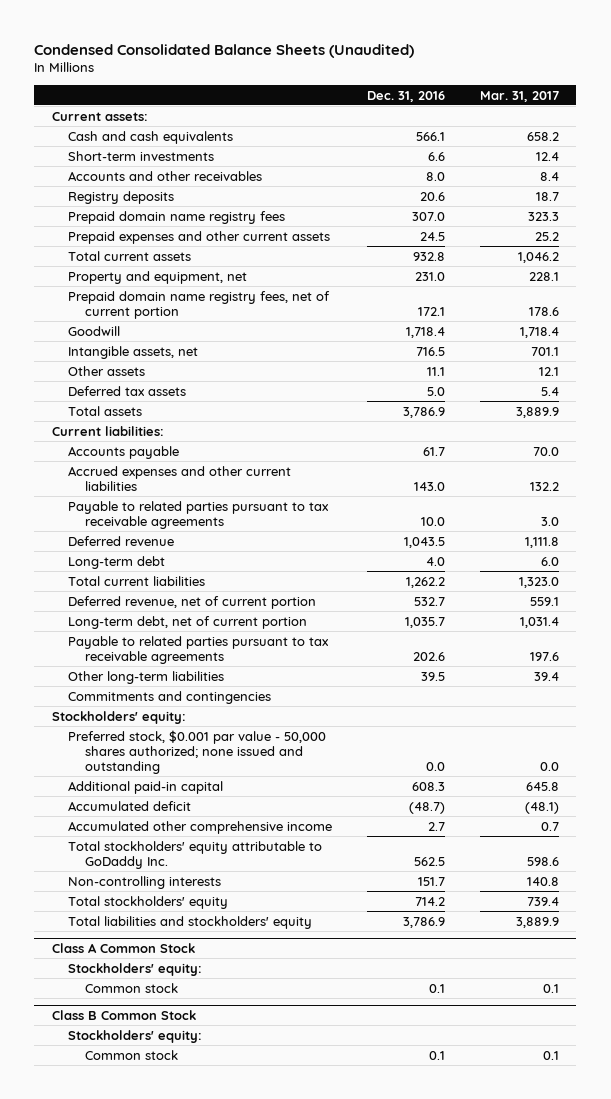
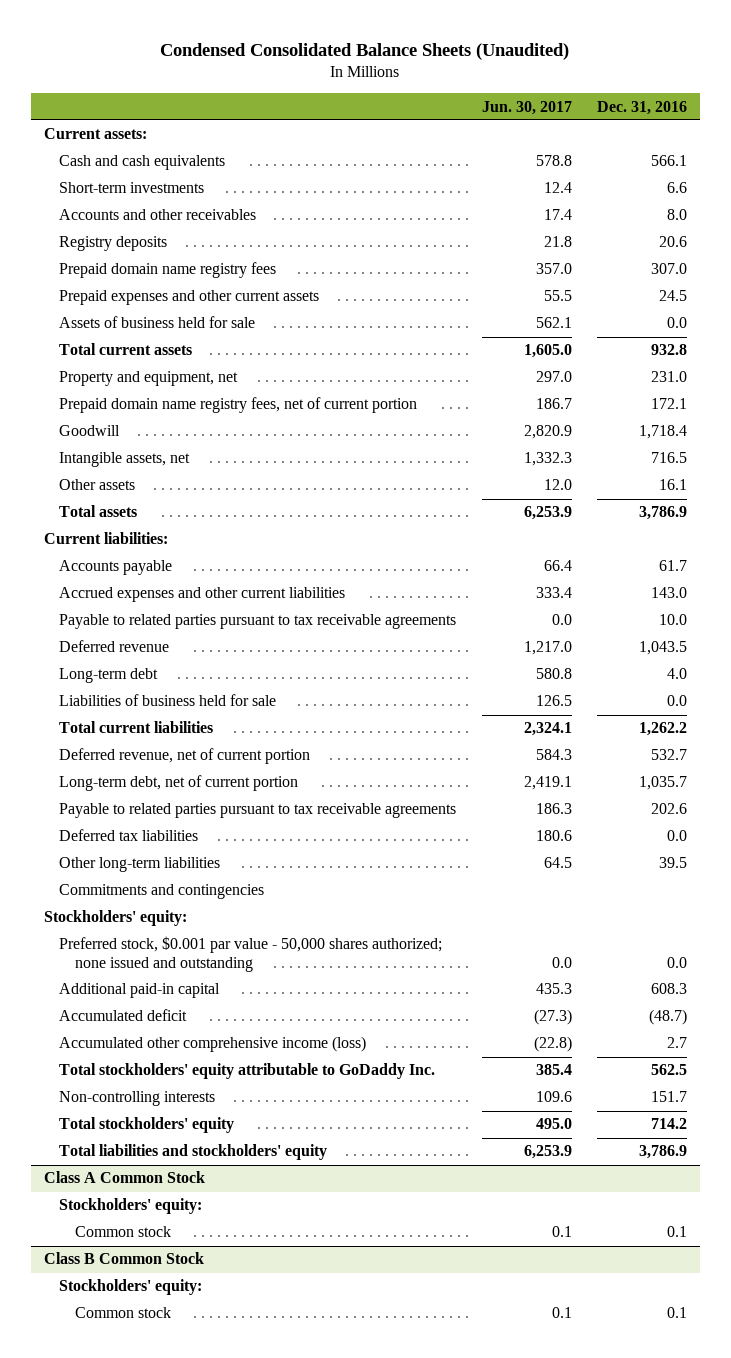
[479,90,559,102] Mar. 31, 2017 -> none
none -> [481,100,572,115] Jun. 30, 2017
none -> [59,316,256,329] Assets of business held for sale
[68,385,187,396] Deferred tax assets -> none
[427,366,446,376] 11.1 -> [659,479,688,491] 16.1
none -> [59,694,277,707] Liabilities of business held for sale
none -> [59,829,199,842] Deferred tax liabilities
[68,820,333,834] Accumulated other comprehensive income -> [59,1036,367,1053] Accumulated other comprehensive income (loss)

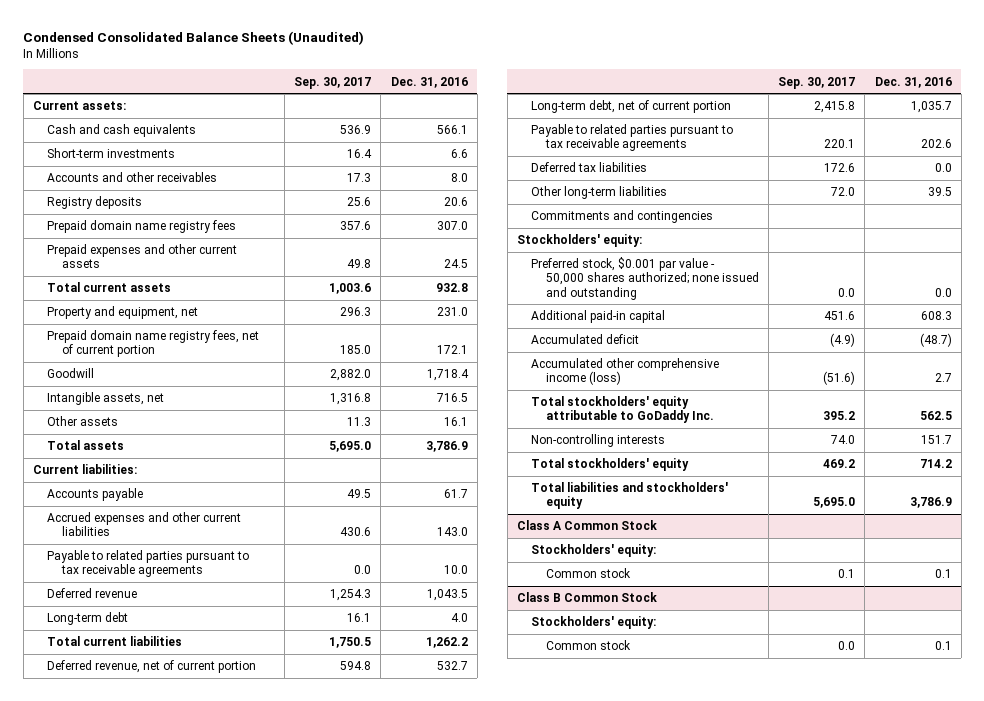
[481,100,572,115] Jun. 30, 2017 -> none
none -> [294,76,372,89] Sep. 30, 2017
[59,316,256,329] Assets of business held for sale -> none
[59,694,277,707] Liabilities of business held for sale -> none

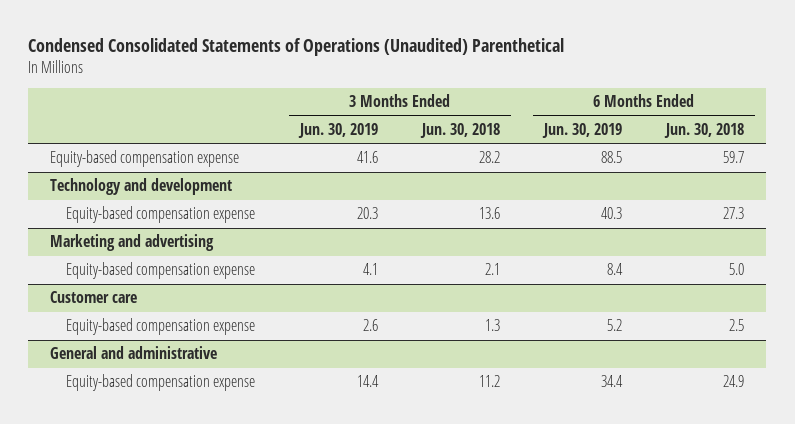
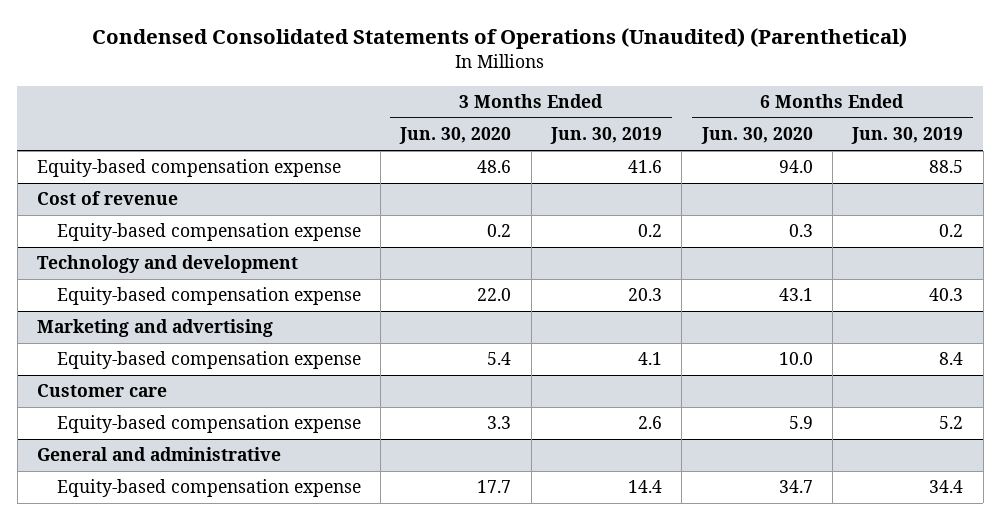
[28,38,565,57] Condensed Consolidated Statements of Operations (Unaudited) Parenthetical -> [92,28,908,50] Condensed Consolidated Statements of Operations (Unaudited) (Parenthetical)
[419,122,500,138] Jun. 30, 2018 -> none
[664,122,745,138] Jun. 30, 2018 -> none
none -> [399,127,512,145] Jun. 30, 2020
none -> [700,127,813,145] Jun. 30, 2020
none -> [36,191,178,206] Cost of revenue
none -> [56,223,361,242] Equity-based compensation expense

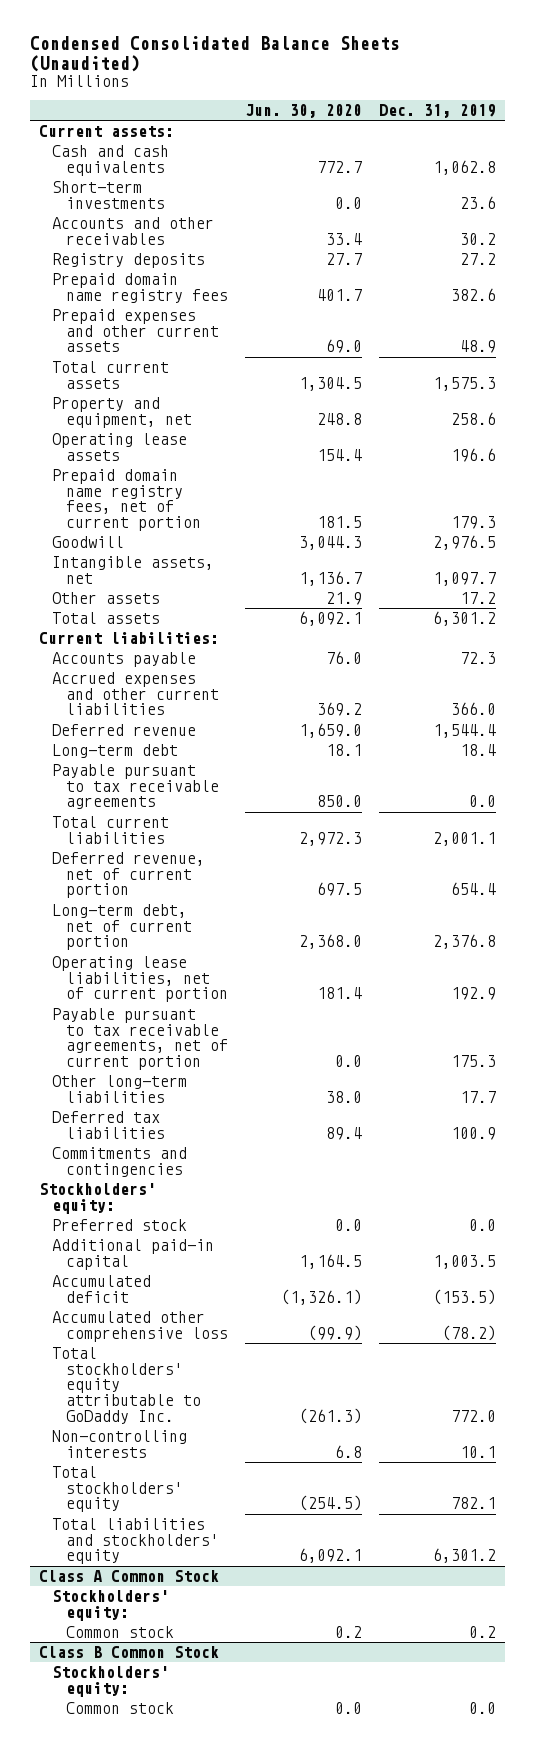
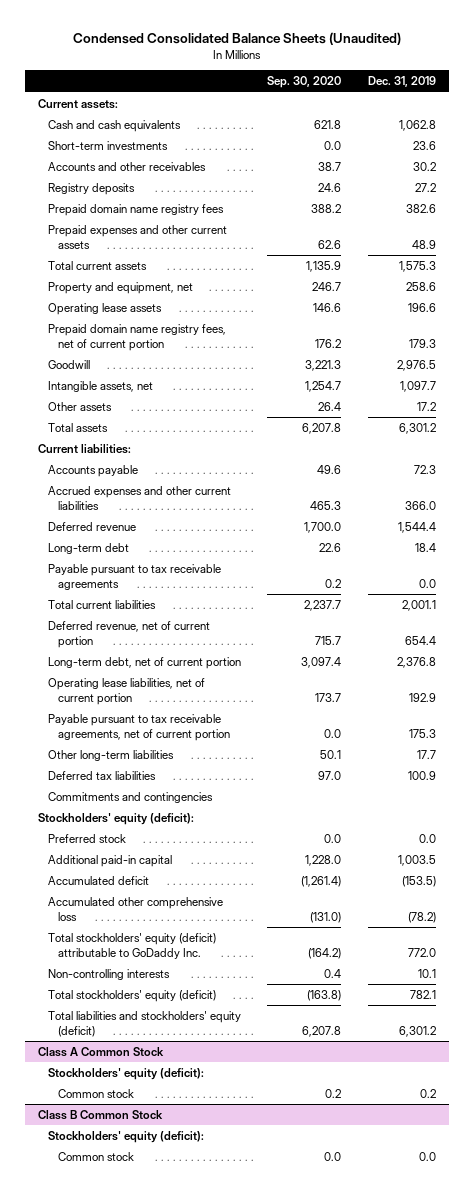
[244,103,362,118] Jun. 30, 2020 -> none
none -> [267,76,342,89] Sep. 30, 2020
[38,1182,156,1214] Stockholders' equity: -> [38,812,195,825] Stockholders' equity (deficit):
[52,1346,201,1424] Total stockholders' equity attributable to GoDaddy Inc. -> [48,932,217,959] Total stockholders' equity (deficit) attributable to GoDaddy Inc.
[52,1465,183,1513] Total stockholders' equity -> [48,989,217,1002] Total stockholders' equity (deficit)
[52,1517,219,1565] Total liabilities and stockholders' equity -> [48,1010,242,1037] Total liabilities and stockholders' equity (deficit)
[52,1589,170,1621] Stockholders' equity: -> [48,1067,205,1080] Stockholders' equity (deficit):
[52,1665,170,1697] Stockholders' equity: -> [48,1130,205,1143] Stockholders' equity (deficit):

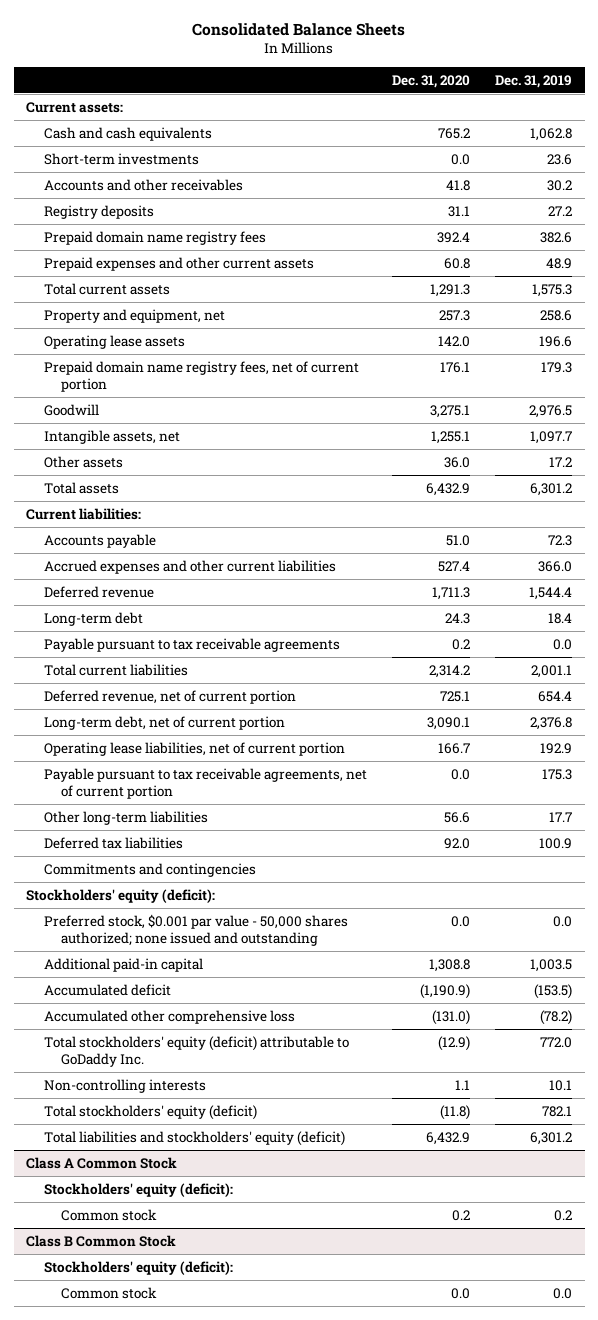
[72,32,401,46] Condensed Consolidated Balance Sheets (Unaudited) -> [192,22,406,36] Consolidated Balance Sheets
[267,76,342,89] Sep. 30, 2020 -> none
none -> [391,74,470,88] Dec. 31, 2020
[48,833,127,843] Preferred stock -> [43,913,348,946] Preferred stock, $0.001 par value - 50,000 shares authorized; none issued and outstanding

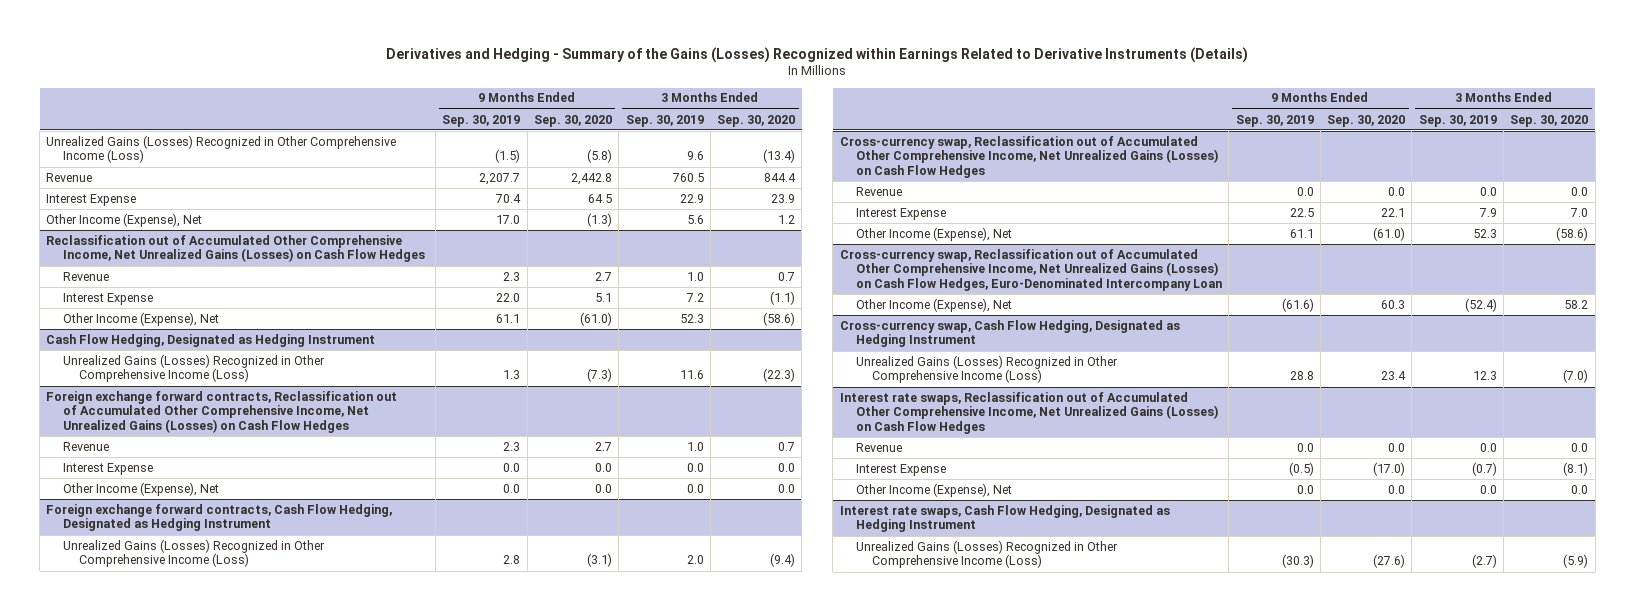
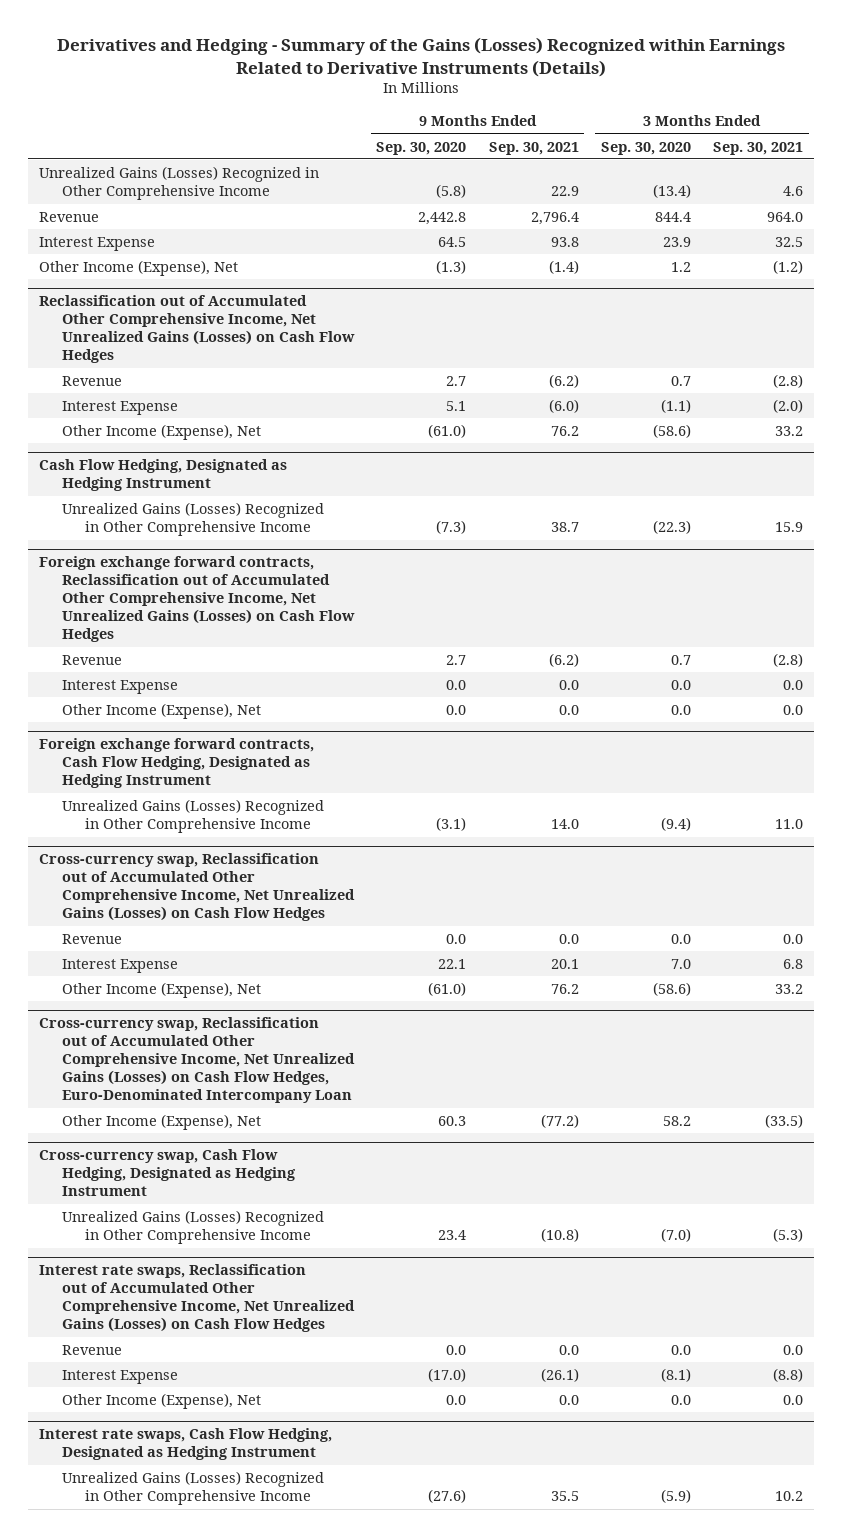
[442,114,521,127] Sep. 30, 2019 -> none
[625,114,704,127] Sep. 30, 2019 -> none
none -> [488,141,579,155] Sep. 30, 2021
none -> [713,141,804,155] Sep. 30, 2021
[46,134,397,164] Unrealized Gains (Losses) Recognized in Other Comprehensive Income (Loss) -> [39,165,320,201] Unrealized Gains (Losses) Recognized in Other Comprehensive Income
[62,353,325,383] Unrealized Gains (Losses) Recognized in Other Comprehensive Income (Loss) -> [62,501,325,537] Unrealized Gains (Losses) Recognized in Other Comprehensive Income
[62,538,325,568] Unrealized Gains (Losses) Recognized in Other Comprehensive Income (Loss) -> [62,798,325,834] Unrealized Gains (Losses) Recognized in Other Comprehensive Income
[855,354,1118,384] Unrealized Gains (Losses) Recognized in Other Comprehensive Income (Loss) -> [62,1209,325,1245] Unrealized Gains (Losses) Recognized in Other Comprehensive Income
[855,539,1118,569] Unrealized Gains (Losses) Recognized in Other Comprehensive Income (Loss) -> [62,1470,325,1506] Unrealized Gains (Losses) Recognized in Other Comprehensive Income

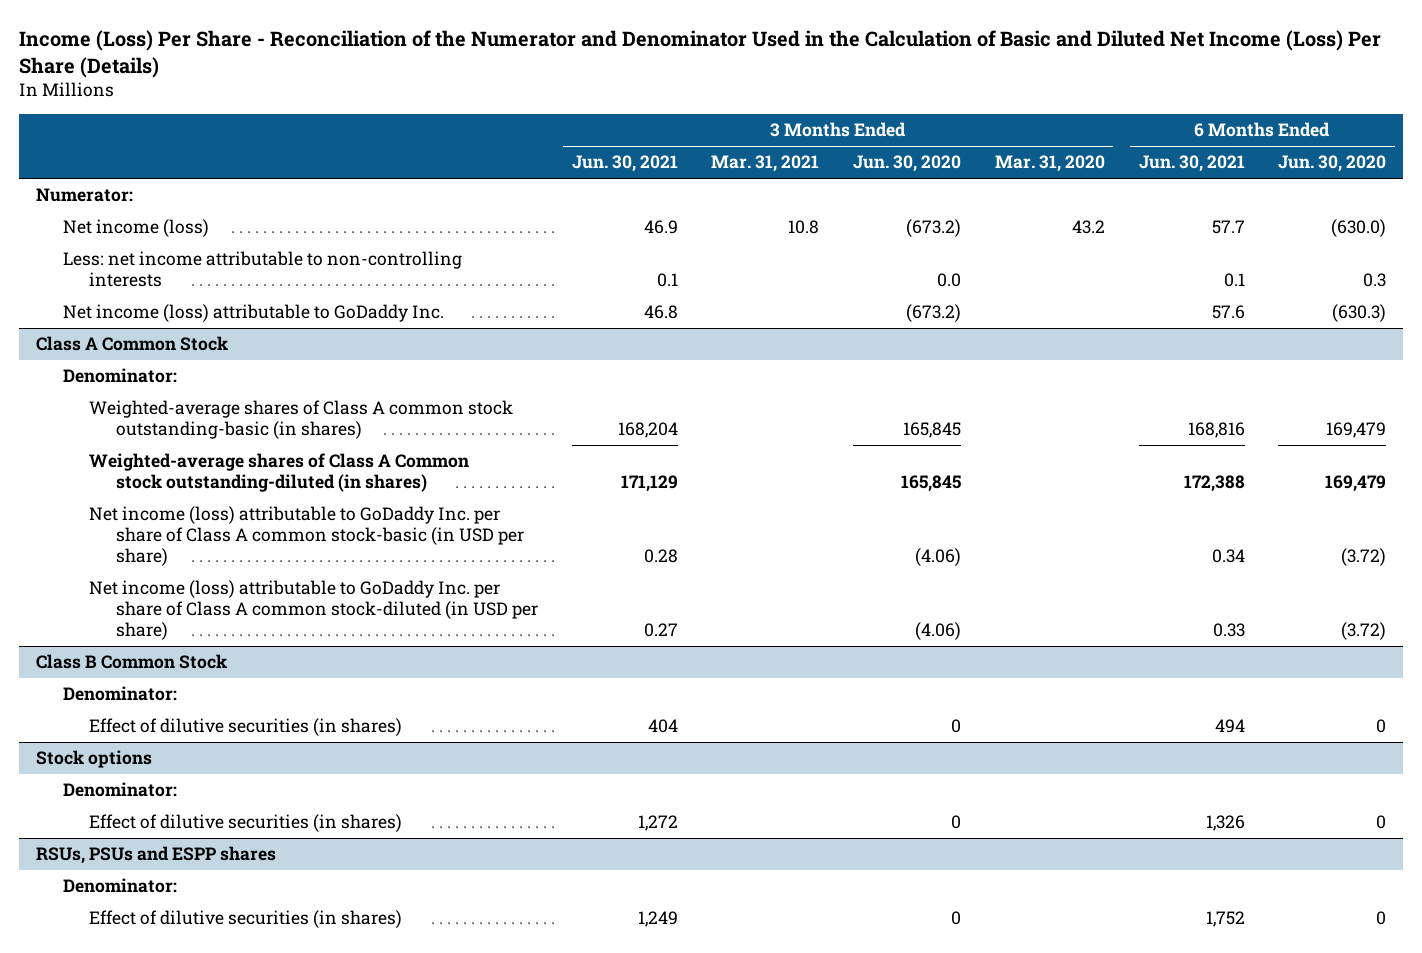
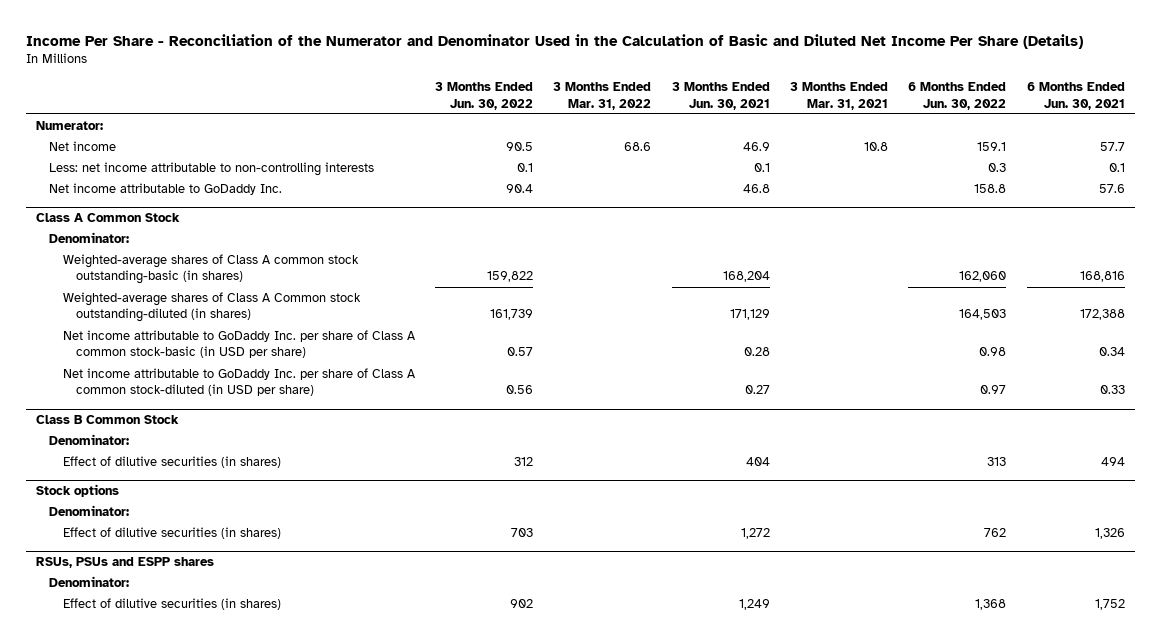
[19,30,1382,78] Income (Loss) Per Share - Reconciliation of the Numerator and Denominator Used in the Calculation of Basic and Diluted Net Income (Loss) Per Share (Details) -> [25,33,1083,49] Income Per Share - Reconciliation of the Numerator and Denominator Used in the Calculation of Basic and Diluted Net Income Per Share (Details)
[853,155,962,173] Jun. 30, 2020 -> none
[994,155,1105,173] Mar. 31, 2020 -> none
[1278,155,1387,173] Jun. 30, 2020 -> none
none -> [435,82,534,110] 3 Months Ended Jun. 30, 2022
none -> [553,82,652,110] 3 Months Ended Mar. 31, 2022
none -> [908,82,1007,110] 6 Months Ended Jun. 30, 2022
[62,219,209,238] Net income (loss) -> [49,140,117,151] Net income
[62,304,444,323] Net income (loss) attributable to GoDaddy Inc. -> [49,182,283,195] Net income attributable to GoDaddy Inc.
[89,506,524,567] Net income (loss) attributable to GoDaddy Inc. per share of Class A common stock-basic (in USD per share) -> [62,329,416,359] Net income attributable to GoDaddy Inc. per share of Class A common stock-basic (in USD per share)
[89,580,538,641] Net income (loss) attributable to GoDaddy Inc. per share of Class A common stock-diluted (in USD per share) -> [62,367,416,397] Net income attributable to GoDaddy Inc. per share of Class A common stock-diluted (in USD per share)

